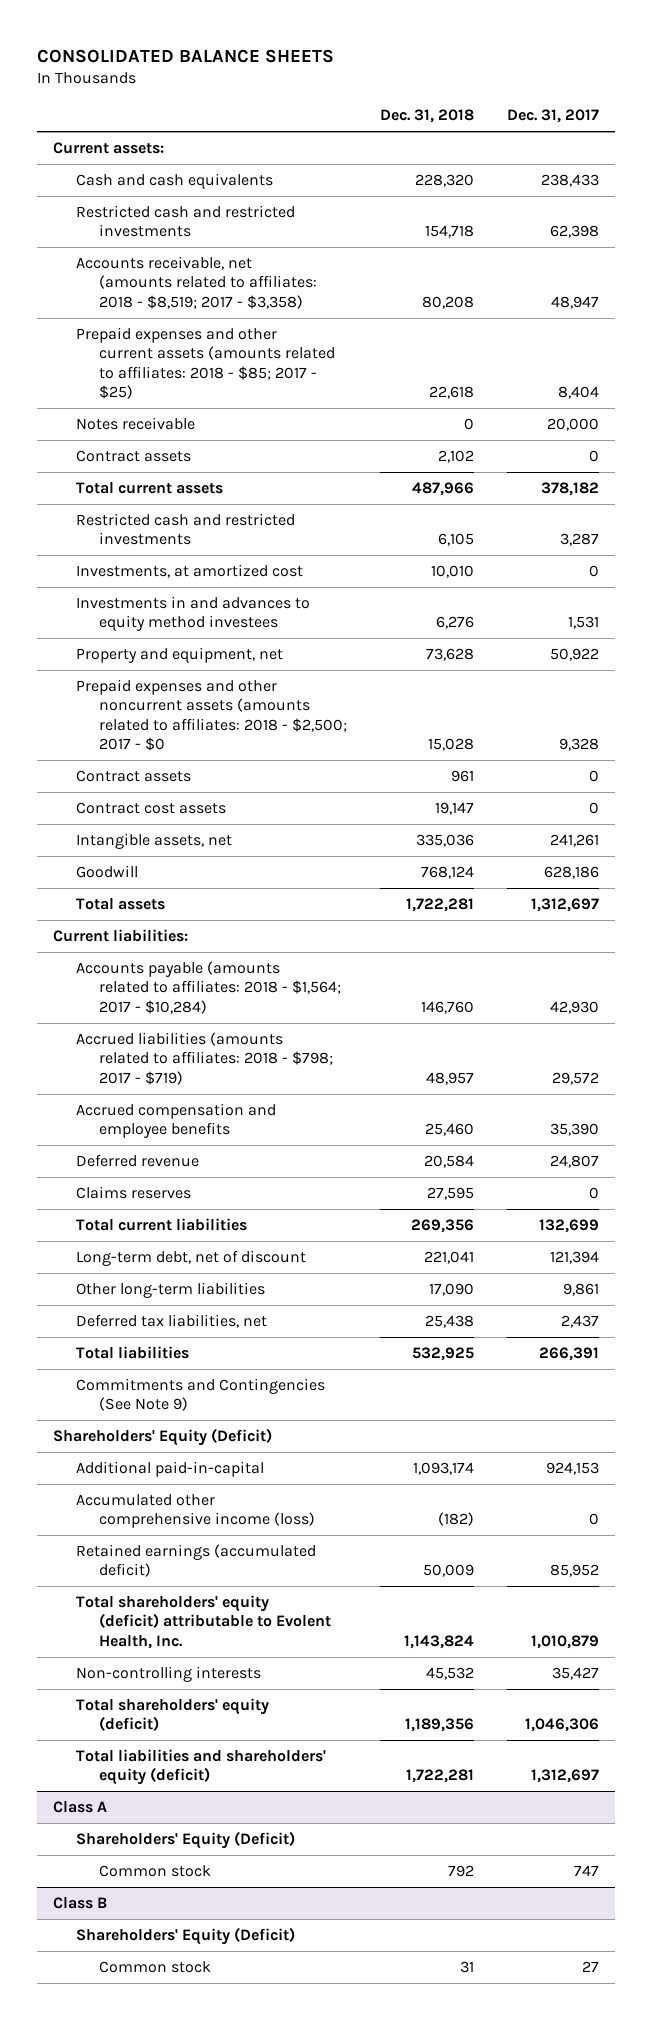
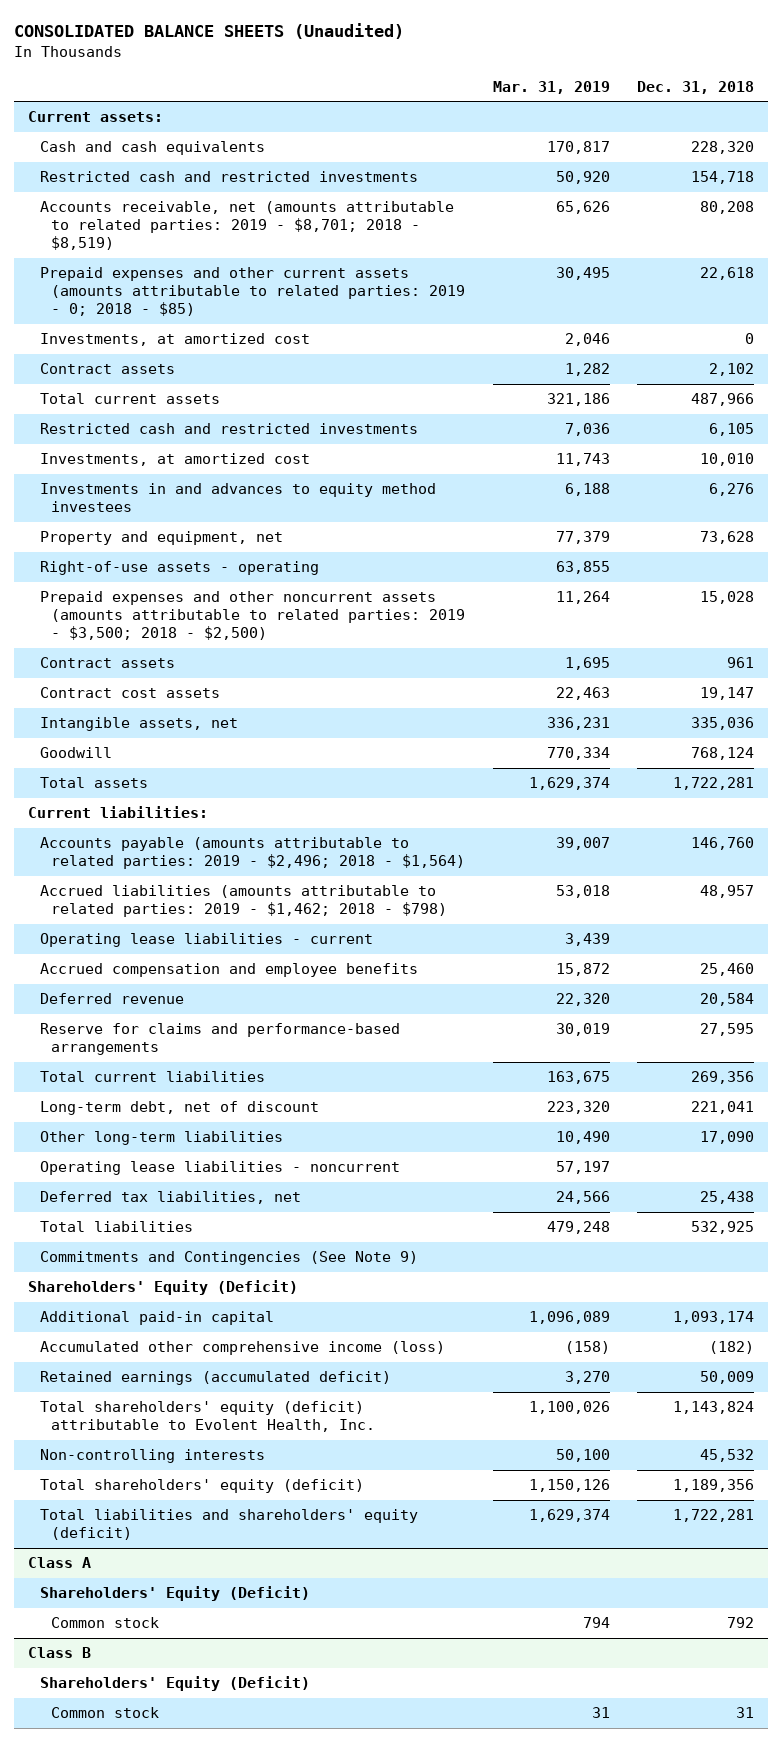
[36,48,334,63] CONSOLIDATED BALANCE SHEETS -> [14,23,405,40] CONSOLIDATED BALANCE SHEETS (Unaudited)
[506,109,599,124] Dec. 31, 2017 -> none
none -> [492,80,610,94] Mar. 31, 2019
[76,416,196,430] Notes receivable -> none
[76,255,318,309] Accounts receivable, net (amounts related to affiliates: 2018 - $8,519; 2017 - $3,358) -> [39,201,454,251] Accounts receivable, net (amounts attributable to related parties: 2019 - $8,701; 2018 - $8,519)
[76,326,336,400] Prepaid expenses and other current assets (amounts related to affiliates: 2018 - $85; 2017 - $25) -> [39,267,466,317] Prepaid expenses and other current assets (amounts attributable to related parties: 2019 - 0; 2018 - $85)
none -> [39,333,310,347] Investments, at amortized cost
none -> [39,561,319,576] Right-of-use assets - operating
[76,678,348,752] Prepaid expenses and other noncurrent assets (amounts related to affiliates: 2018 - $2,500; 2017 - $0 -> [39,591,466,641] Prepaid expenses and other noncurrent assets (amounts attributable to related parties: 2019 - $3,500; 2018 - $2,500)
[76,960,342,1014] Accounts payable (amounts related to affiliates: 2018 - $1,564; 2017 - $10,284) -> [39,837,466,870] Accounts payable (amounts attributable to related parties: 2019 - $2,496; 2018 - $1,564)
[76,1031,334,1085] Accrued liabilities (amounts related to affiliates: 2018 - $798; 2017 - $719) -> [39,885,448,918] Accrued liabilities (amounts attributable to related parties: 2019 - $1,462; 2018 - $798)
none -> [39,933,373,948] Operating lease liabilities - current
[76,1185,192,1199] Claims reserves -> [39,1023,400,1056] Reserve for claims and performance-based arrangements
none -> [39,1161,400,1176] Operating lease liabilities - noncurrent
[76,1460,265,1477] Additional paid-in-capital -> [39,1311,274,1326] Additional paid-in capital

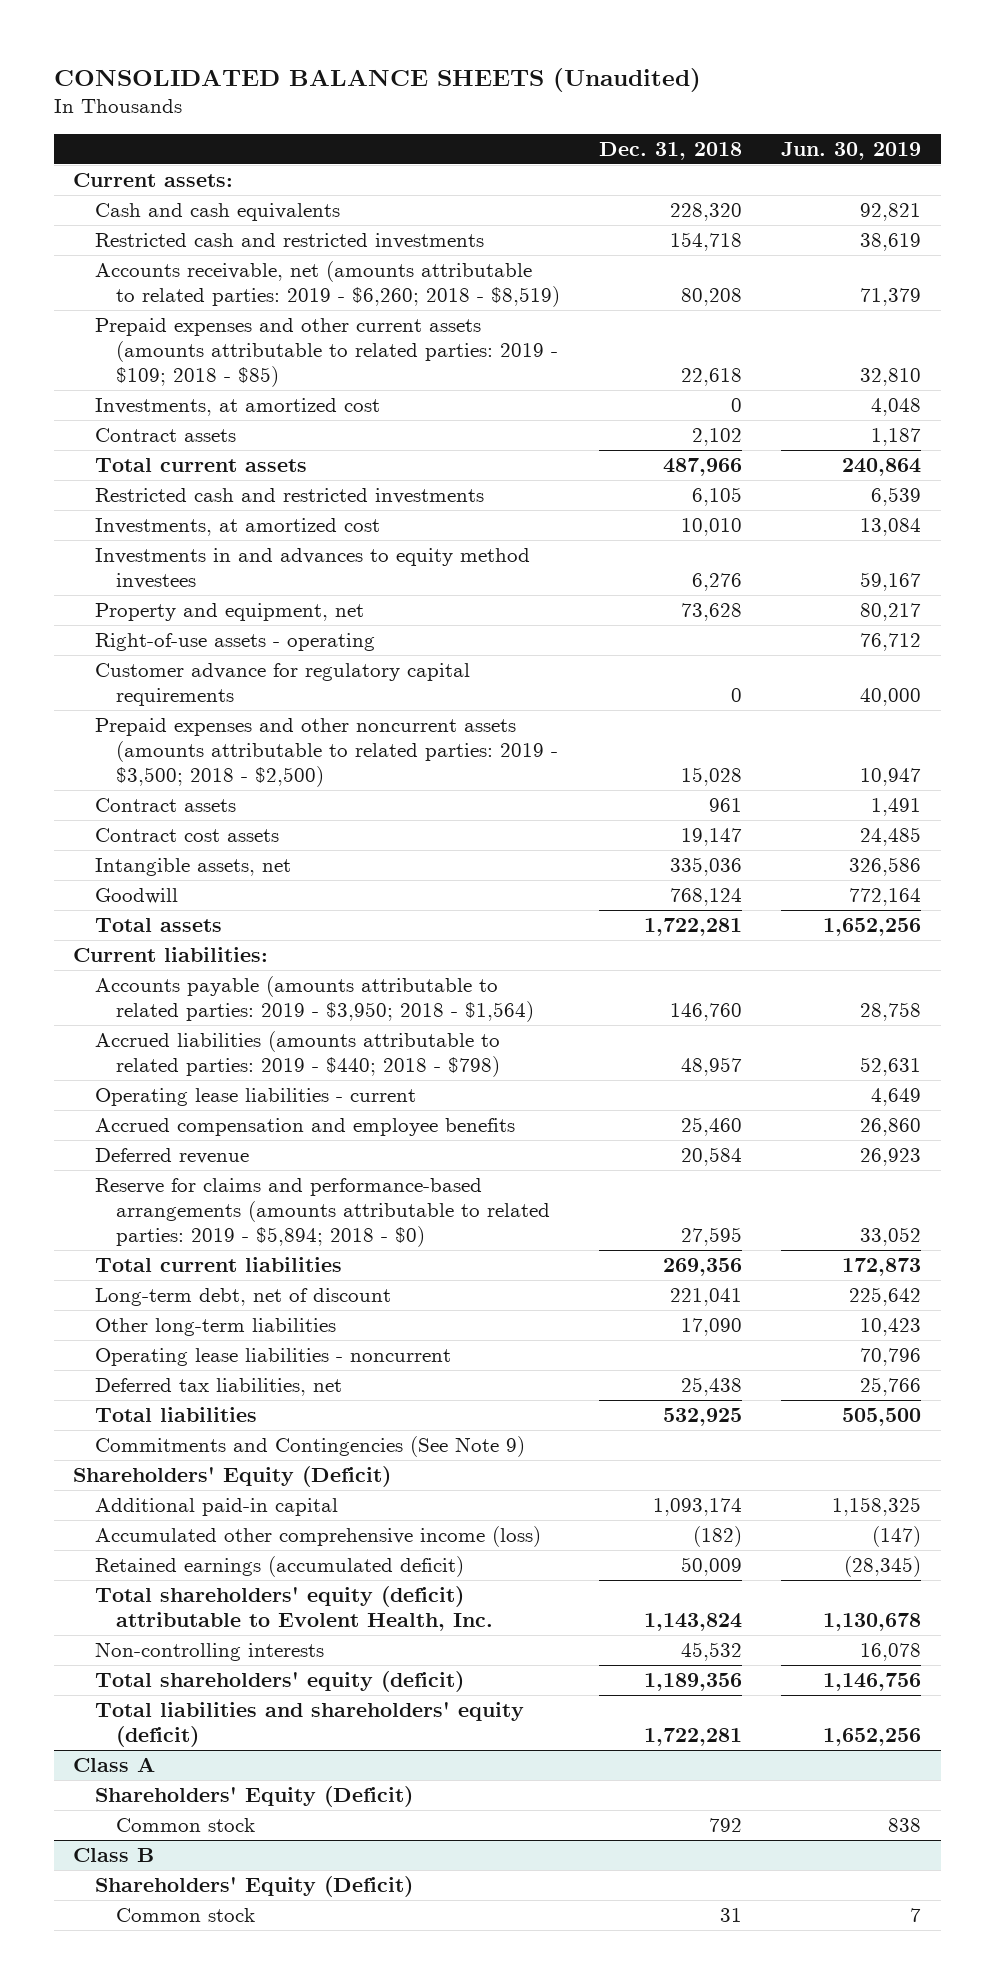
[492,80,610,94] Mar. 31, 2019 -> none
none -> [781,141,922,160] Jun. 30, 2019
[39,201,454,251] Accounts receivable, net (amounts attributable to related parties: 2019 - $8,701; 2018 - $8,519) -> [94,261,561,308] Accounts receivable, net (amounts attributable to related parties: 2019 - $6,260; 2018 - $8,519)
[39,267,466,317] Prepaid expenses and other current assets (amounts attributable to related parties: 2019 - 0; 2018 - $85) -> [94,318,559,387] Prepaid expenses and other current assets (amounts attributable to related parties: 2019 - $109; 2018 - $85)
none -> [94,663,470,707] Customer advance for regulatory capital requirements
[39,837,466,870] Accounts payable (amounts attributable to related parties: 2019 - $2,496; 2018 - $1,564) -> [94,976,535,1023] Accounts payable (amounts attributable to related parties: 2019 - $3,950; 2018 - $1,564)
[39,885,448,918] Accrued liabilities (amounts attributable to related parties: 2019 - $1,462; 2018 - $798) -> [94,1031,501,1078] Accrued liabilities (amounts attributable to related parties: 2019 - $440; 2018 - $798)
[39,1023,400,1056] Reserve for claims and performance-based arrangements -> [94,1178,551,1247] Reserve for claims and performance-based arrangements (amounts attributable to related parties: 2019 - $5,894; 2018 - $0)

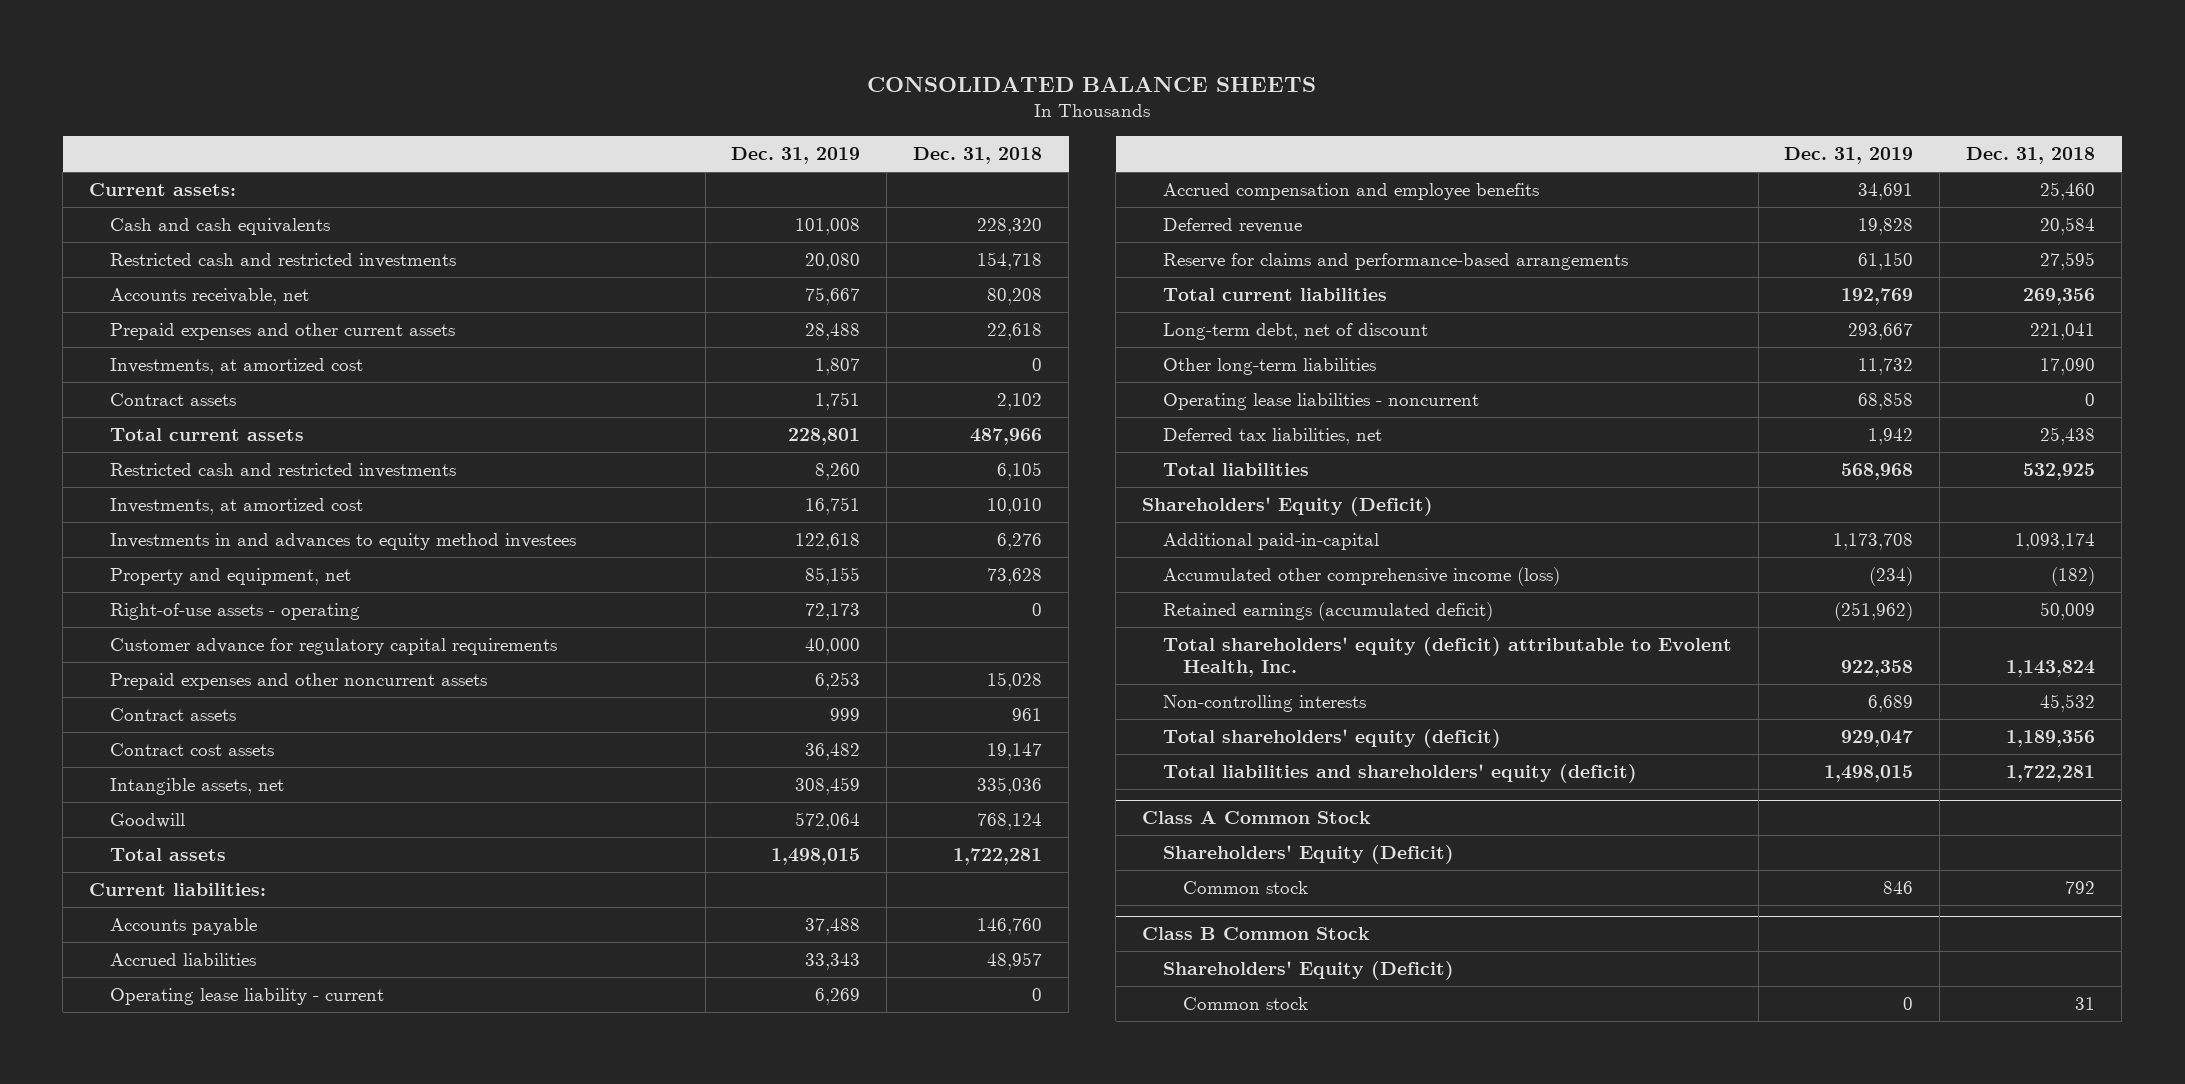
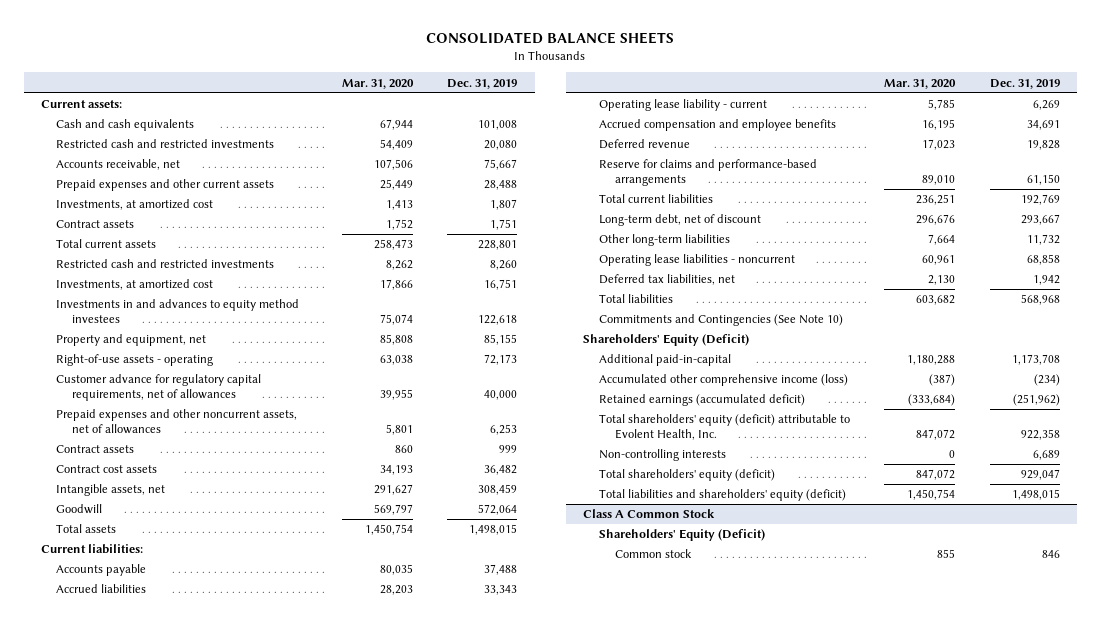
[913,147,1043,165] Dec. 31, 2018 -> none
none -> [341,78,414,89] Mar. 31, 2020
[109,638,557,656] Customer advance for regulatory capital requirements -> [56,374,262,402] Customer advance for regulatory capital requirements, net of allowances
[109,673,487,691] Prepaid expenses and other noncurrent assets -> [56,409,298,435] Prepaid expenses and other noncurrent assets, net of allowances
none -> [598,314,843,327] Commitments and Contingencies (See Note 10)
[1142,927,1371,941] Class B Common Stock -> none
[1162,961,1454,981] Shareholders' Equity (Deficit) -> none
[1182,997,1308,1011] Common stock -> none

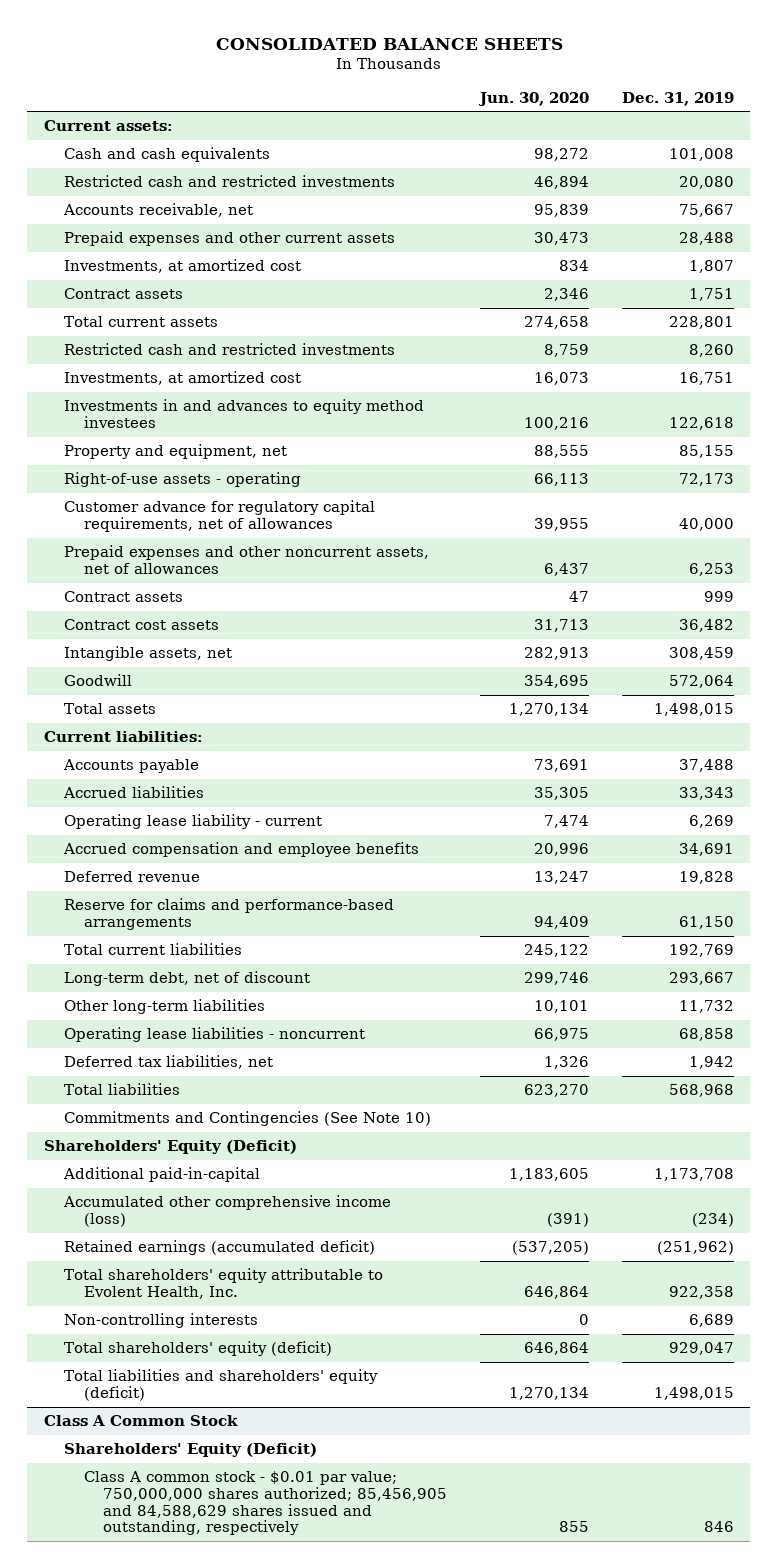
[341,78,414,89] Mar. 31, 2020 -> none
none -> [478,91,590,106] Jun. 30, 2020
[598,414,850,441] Total shareholders' equity (deficit) attributable to Evolent Health, Inc. -> [63,1268,383,1299] Total shareholders' equity attributable to Evolent Health, Inc.
[614,549,692,559] Common stock -> [83,1471,448,1536] Class A common stock - $0.01 par value; 750,000,000 shares authorized; 85,456,905 and 84,588,629 shares issued and outstanding, respectively

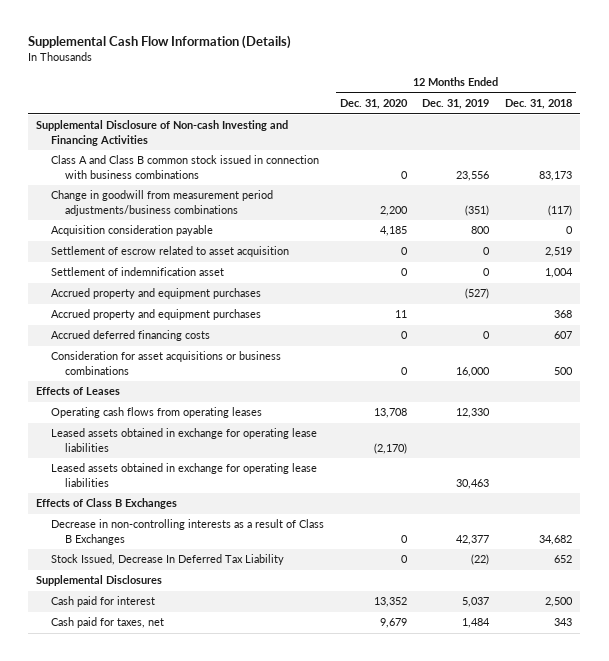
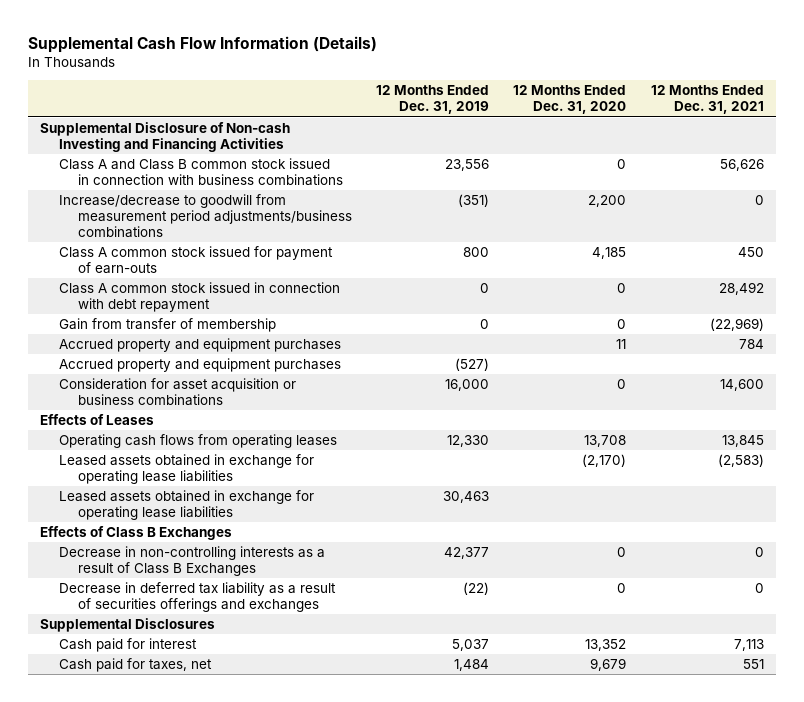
[505,99,573,110] Dec. 31, 2018 -> none
none -> [650,85,764,115] 12 Months Ended Dec. 31, 2021
[50,246,289,258] Settlement of escrow related to asset acquisition -> none
[50,267,224,277] Settlement of indemnification asset -> none
[50,190,273,216] Change in goodwill from measurement period adjustments/business combinations -> [59,193,353,239] Increase/decrease to goodwill from measurement period adjustments/business combinations
[50,225,213,237] Acquisition consideration payable -> [59,245,334,275] Class A common stock issued for payment of earn-outs
none -> [59,281,341,313] Class A common stock issued in connection with debt repayment
none -> [59,317,277,332] Gain from transfer of membership
[50,330,210,342] Accrued deferred financing costs -> none
[50,288,261,300] Accrued property and equipment purchases -> [59,357,342,372] Accrued property and equipment purchases
[50,351,281,375] Consideration for asset acquisitions or business combinations -> [59,377,297,407] Consideration for asset acquisition or business combinations
[50,554,284,566] Stock Issued, Decrease In Deferred Tax Liability -> [59,581,337,613] Decrease in deferred tax liability as a result of securities offerings and exchanges

